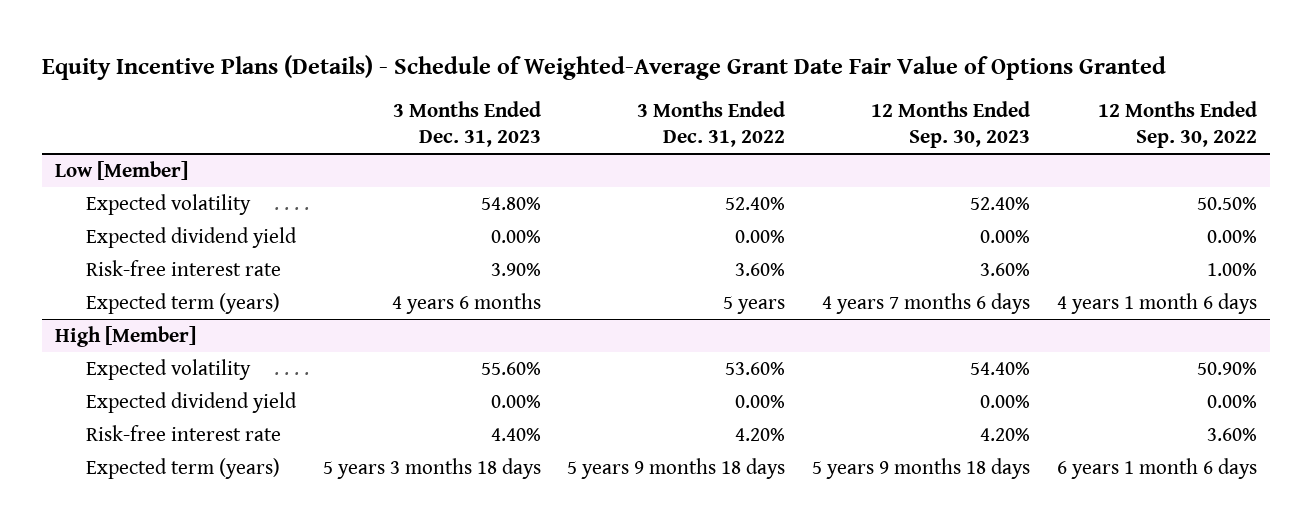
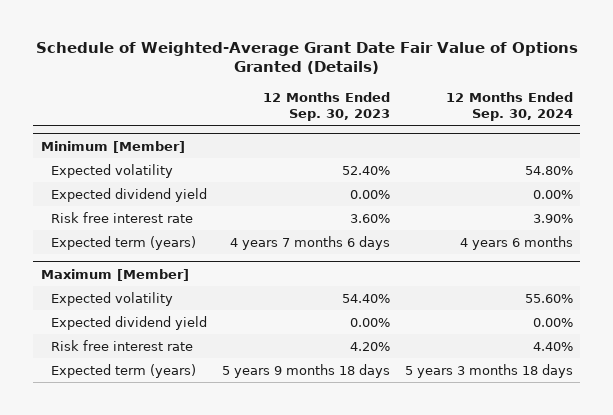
[42,54,1167,80] Equity Incentive Plans (Details) - Schedule of Weighted-Average Grant Date Fair Value of Options Granted -> [35,41,578,75] Schedule of Weighted-Average Grant Date Fair Value of Options Granted (Details)
[392,101,541,147] 3 Months Ended Dec. 31, 2023 -> none
[637,101,786,147] 3 Months Ended Dec. 31, 2022 -> none
[1097,101,1257,148] 12 Months Ended Sep. 30, 2022 -> none
none -> [445,91,573,121] 12 Months Ended Sep. 30, 2024
[55,161,189,181] Low [Member] -> [40,140,185,153] Minimum [Member]
[85,260,281,277] Risk-free interest rate -> [51,211,194,223] Risk free interest rate
[55,326,197,348] High [Member] -> [40,268,189,281] Maximum [Member]
[85,425,281,442] Risk-free interest rate -> [51,339,194,351] Risk free interest rate

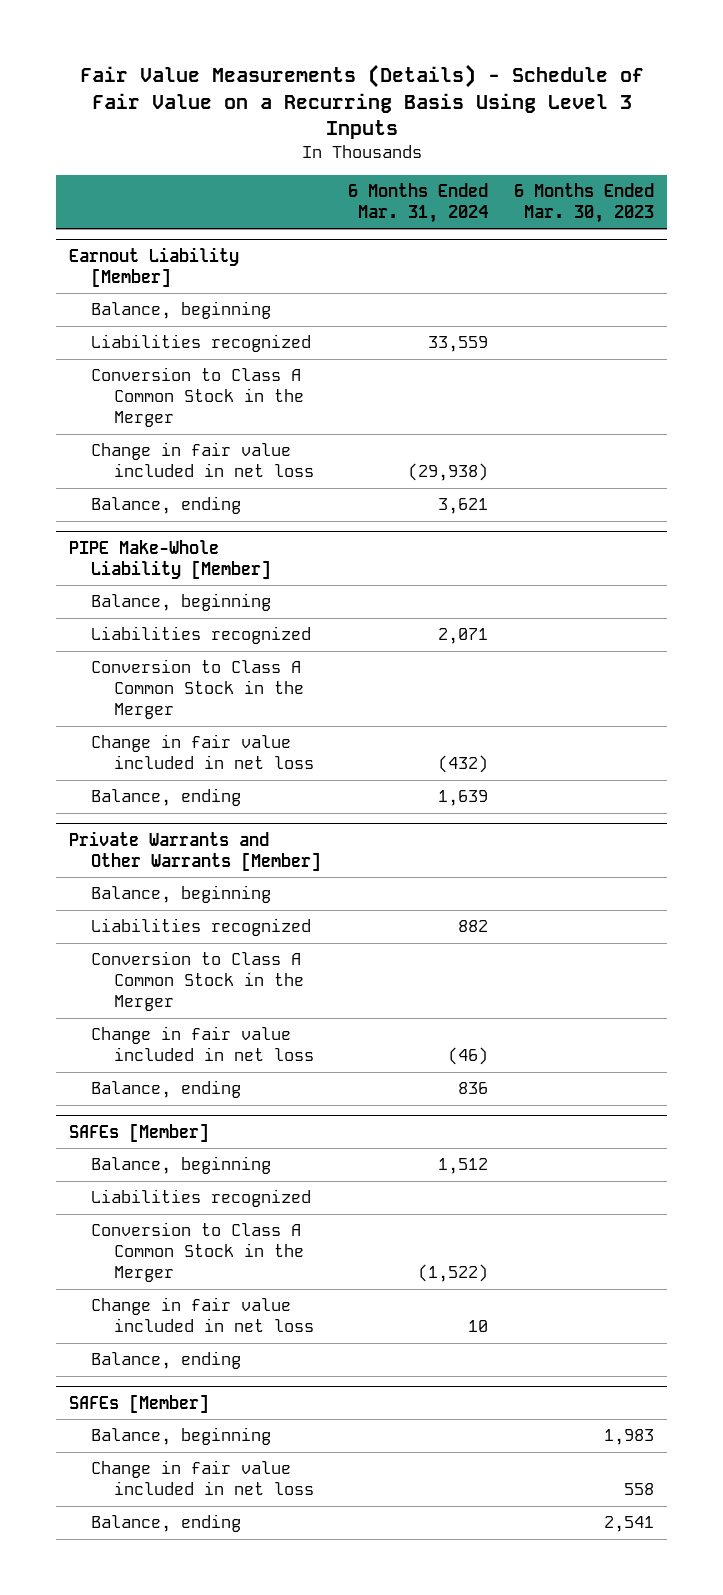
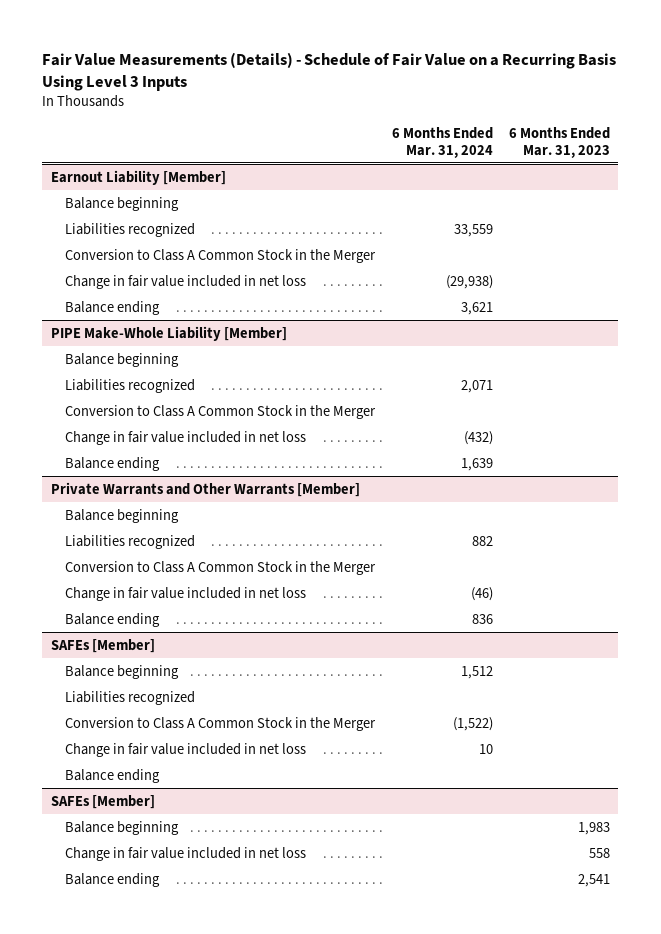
[513,182,654,223] 6 Months Ended Mar. 30, 2023 -> none
none -> [509,126,611,158] 6 Months Ended Mar. 31, 2023
[91,301,272,320] Balance, beginning -> [65,196,180,211] Balance beginning
[91,496,242,515] Balance, ending -> [65,300,161,315] Balance ending
[91,593,272,612] Balance, beginning -> [65,352,180,367] Balance beginning
[91,788,242,807] Balance, ending -> [65,456,161,471] Balance ending
[91,885,272,904] Balance, beginning -> [65,508,180,523] Balance beginning
[91,1080,242,1099] Balance, ending -> [65,612,161,627] Balance ending
[91,1156,272,1175] Balance, beginning -> [65,664,180,679] Balance beginning
[91,1351,242,1370] Balance, ending -> [65,768,161,783] Balance ending
[91,1427,272,1446] Balance, beginning -> [65,820,180,835] Balance beginning
[91,1514,242,1533] Balance, ending -> [65,872,161,887] Balance ending

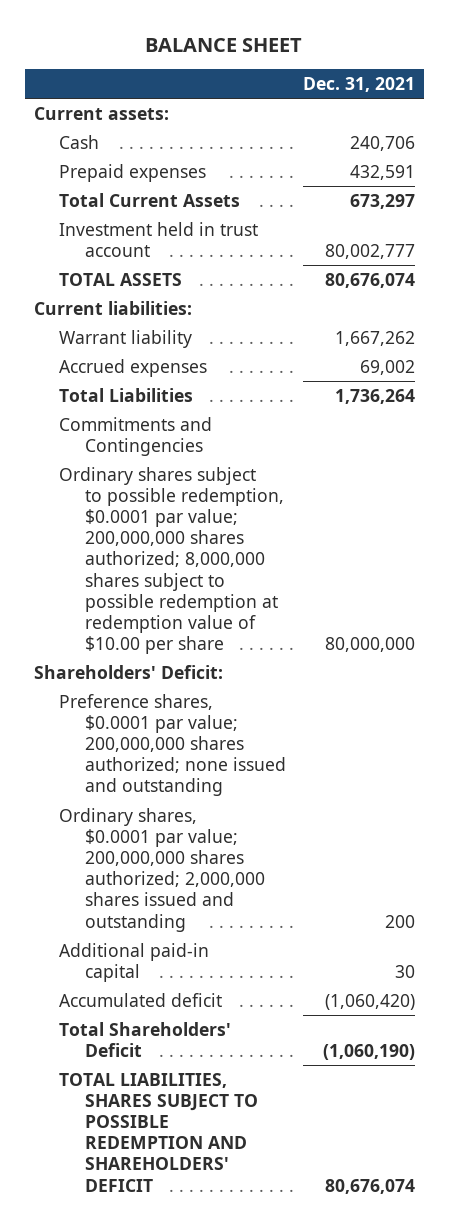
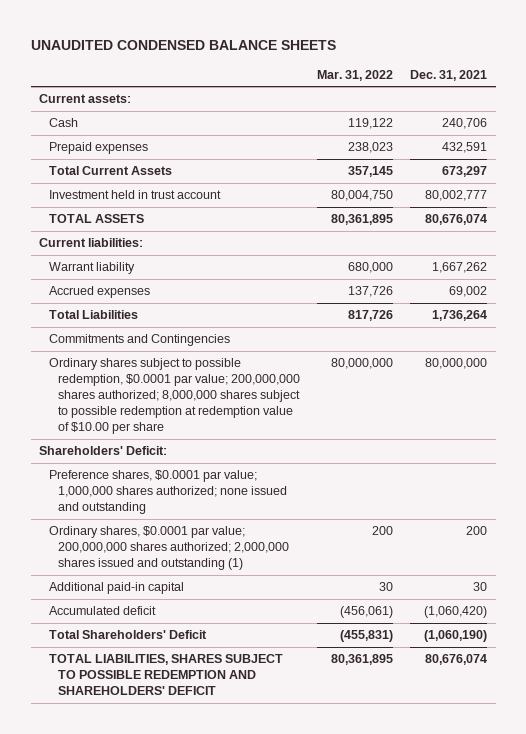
[145,37,303,52] BALANCE SHEET -> [30,39,336,50] UNAUDITED CONDENSED BALANCE SHEETS
none -> [317,69,394,81] Mar. 31, 2022
[59,693,286,797] Preference shares, $0.0001 par value; 200,000,000 shares authorized; none issued and outstanding -> [48,470,288,515] Preference shares, $0.0001 par value; 1,000,000 shares authorized; none issued and outstanding
[59,807,265,932] Ordinary shares, $0.0001 par value; 200,000,000 shares authorized; 2,000,000 shares issued and outstanding -> [48,526,290,571] Ordinary shares, $0.0001 par value; 200,000,000 shares authorized; 2,000,000 shares issued and outstanding (1)

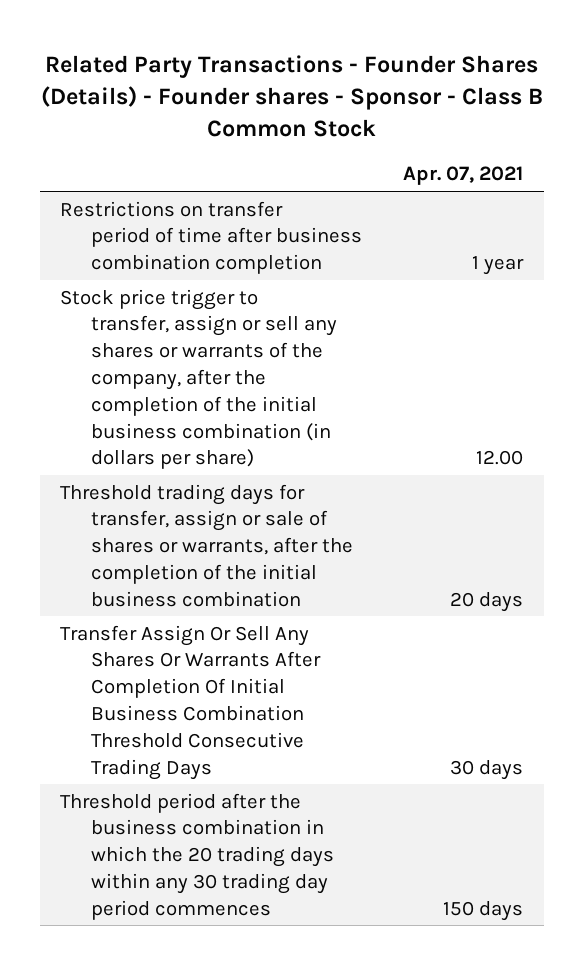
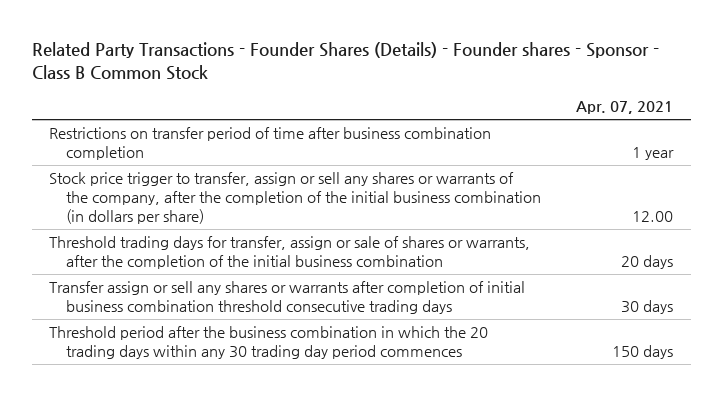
[60,624,322,780] Transfer Assign Or Sell Any Shares Or Warrants After Completion Of Initial Business Combination Threshold Consecutive Trading Days -> [49,281,526,315] Transfer assign or sell any shares or warrants after completion of initial business combination threshold consecutive trading days

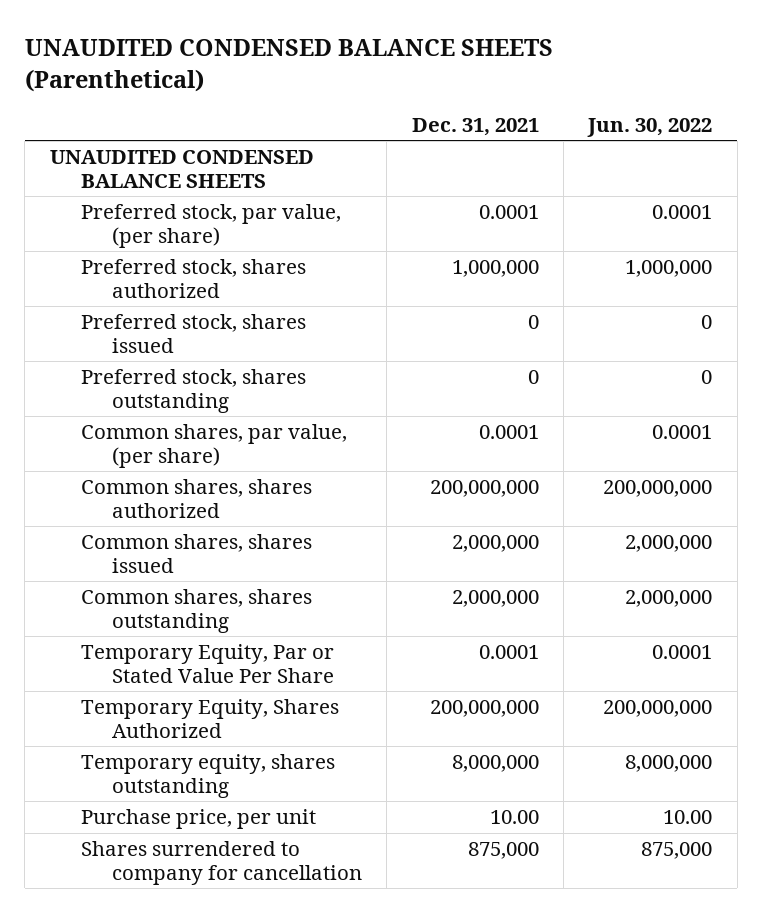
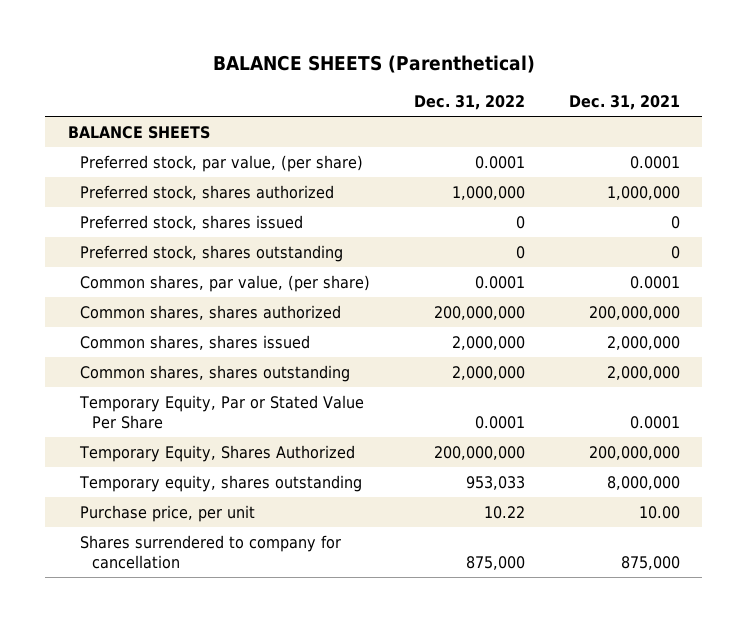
[24,39,553,93] UNAUDITED CONDENSED BALANCE SHEETS (Parenthetical) -> [212,55,535,74] BALANCE SHEETS (Parenthetical)
[587,117,713,137] Jun. 30, 2022 -> none
none -> [413,95,525,111] Dec. 31, 2022
[49,150,314,188] UNAUDITED CONDENSED BALANCE SHEETS -> [67,125,210,139] BALANCE SHEETS

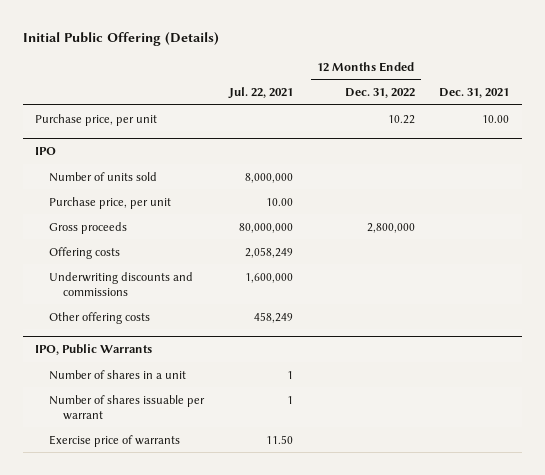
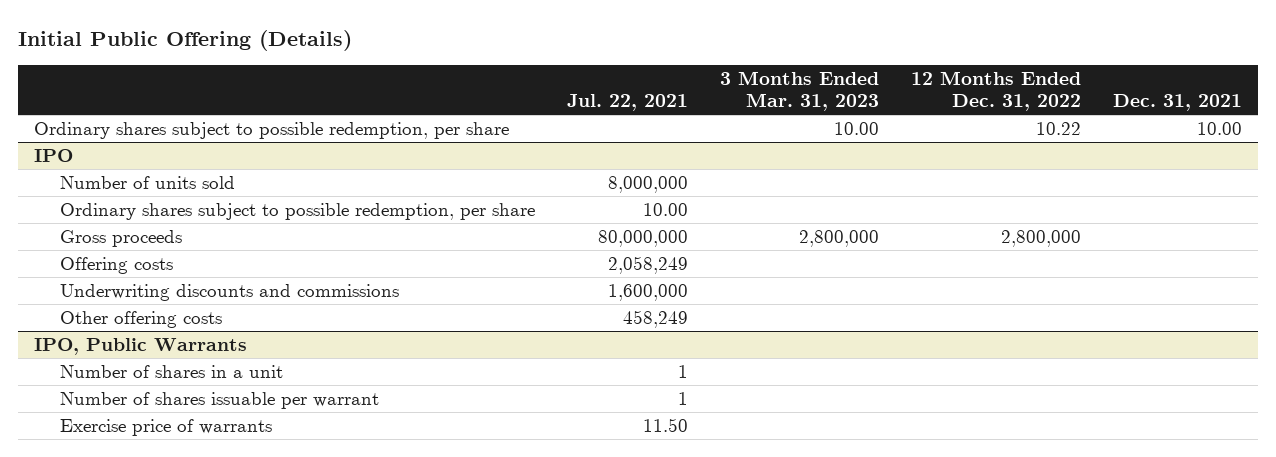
none -> [720,70,880,112] 3 Months Ended Mar. 31, 2023
[35,113,158,126] Purchase price, per unit -> [33,121,509,139] Ordinary shares subject to possible redemption, per share
[49,196,172,209] Purchase price, per unit -> [60,202,536,220] Ordinary shares subject to possible redemption, per share

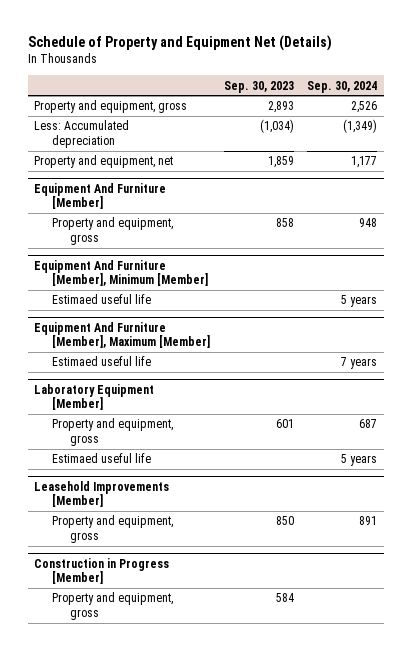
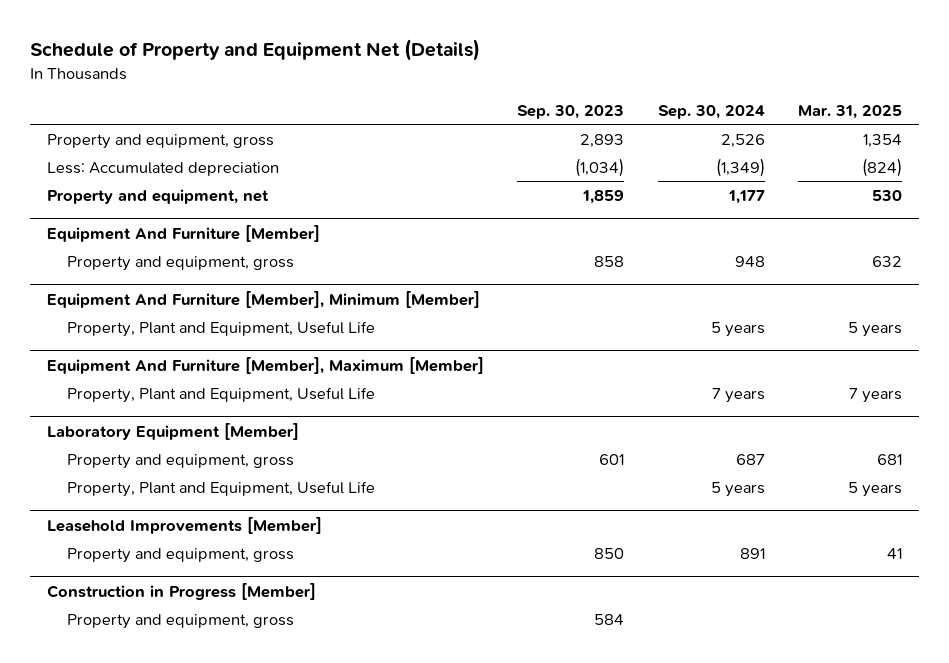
none -> [797,104,902,119] Mar. 31, 2025
[52,294,152,305] Estimaed useful life -> [66,320,375,337] Property, Plant and Equipment, Useful Life
[52,356,152,367] Estimaed useful life -> [66,386,375,403] Property, Plant and Equipment, Useful Life
[52,453,152,464] Estimaed useful life -> [66,480,375,497] Property, Plant and Equipment, Useful Life

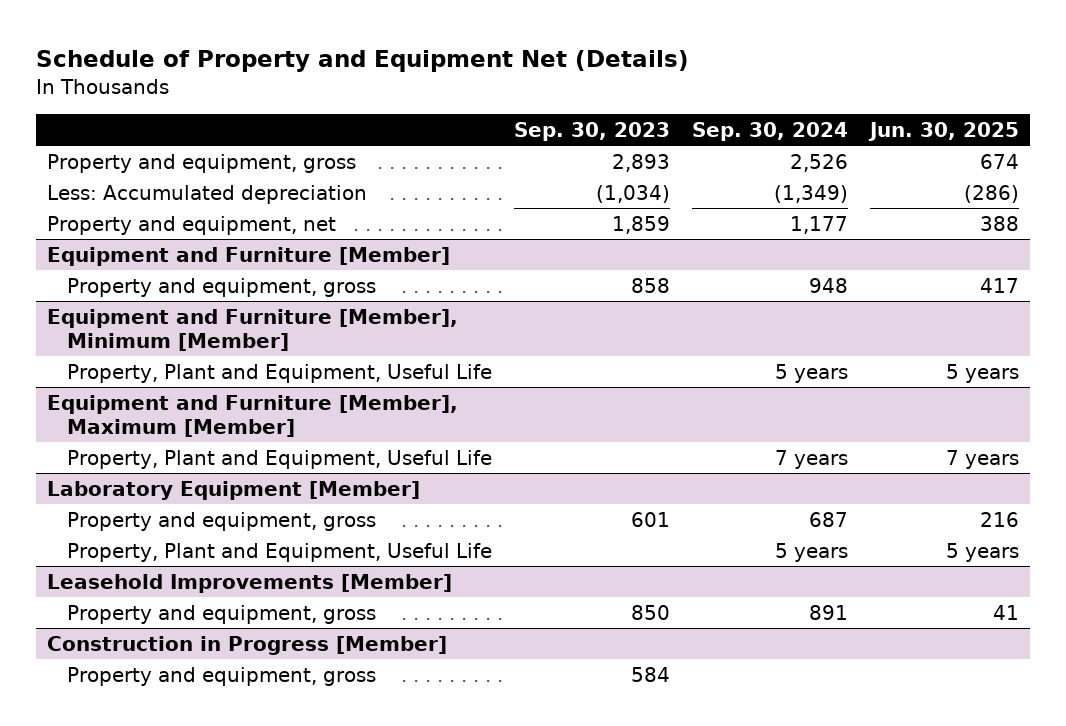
[797,104,902,119] Mar. 31, 2025 -> none
none -> [867,122,1019,142] Jun. 30, 2025
[46,224,320,242] Equipment And Furniture [Member] -> [46,246,450,266] Equipment and Furniture [Member]
[46,290,480,308] Equipment And Furniture [Member], Minimum [Member] -> [46,308,458,352] Equipment and Furniture [Member], Minimum [Member]
[46,356,484,374] Equipment And Furniture [Member], Maximum [Member] -> [46,394,458,438] Equipment and Furniture [Member], Maximum [Member]

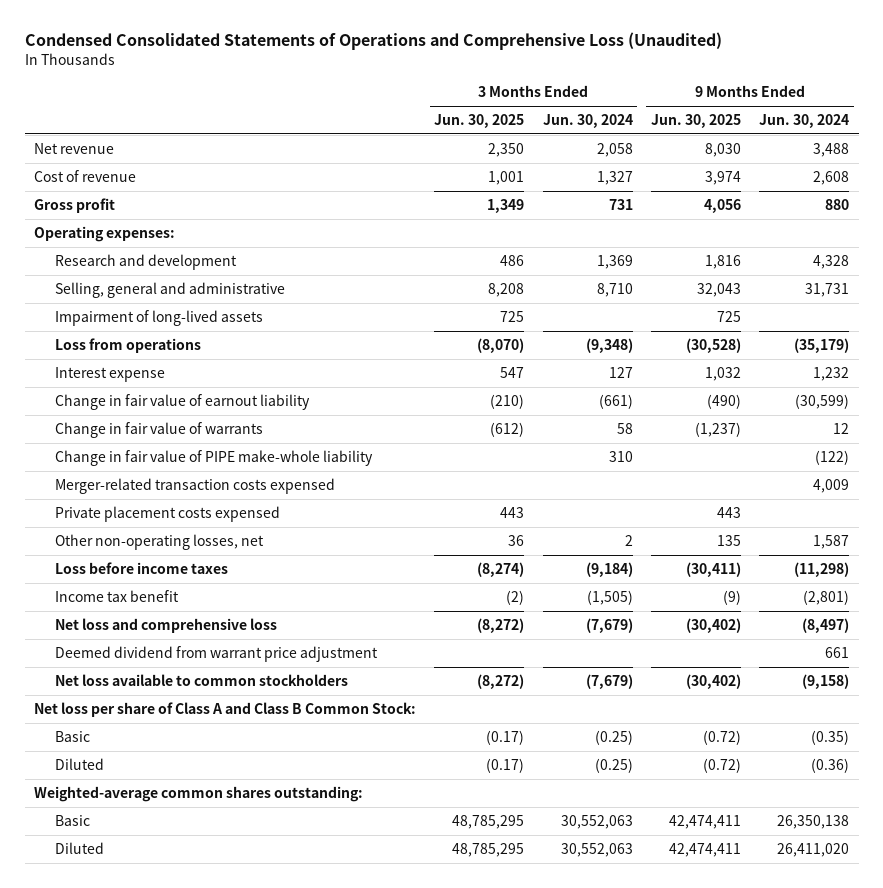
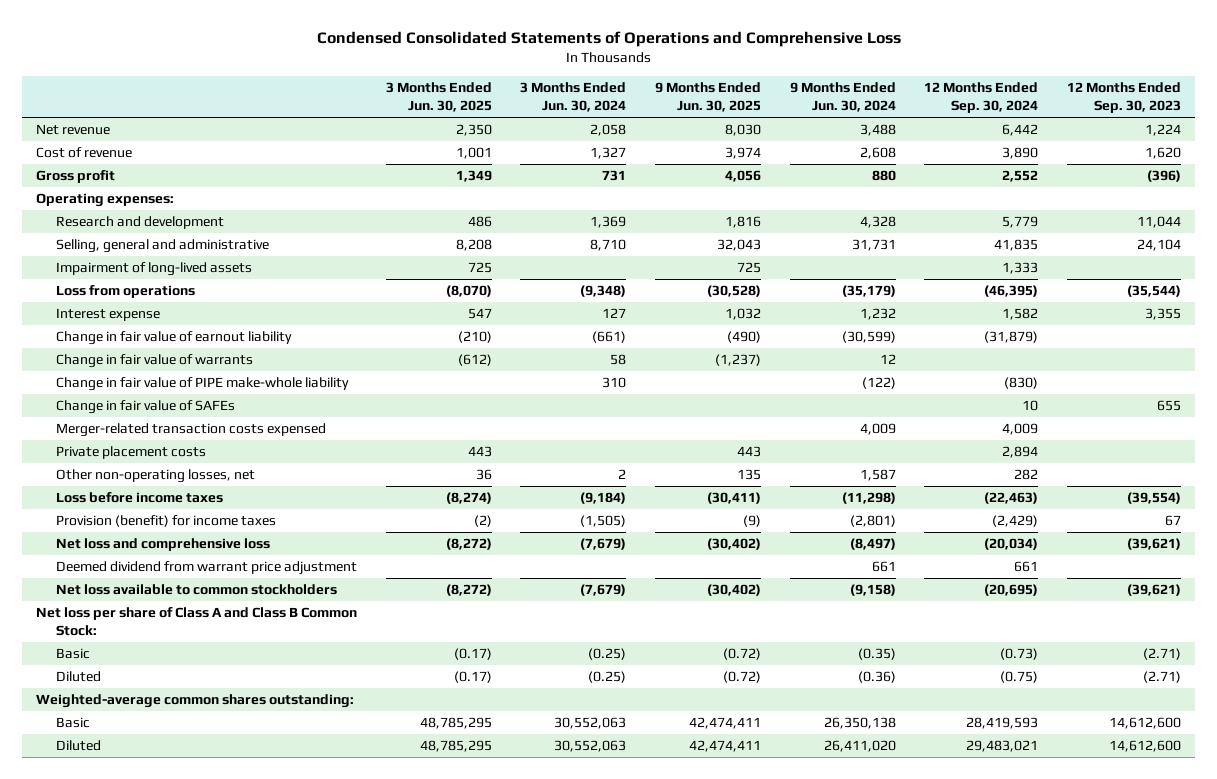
[24,32,722,51] Condensed Consolidated Statements of Operations and Comprehensive Loss (Unaudited) -> [316,31,901,48] Condensed Consolidated Statements of Operations and Comprehensive Loss
none -> [924,82,1039,114] 12 Months Ended Sep. 30, 2024
none -> [1067,82,1182,114] 12 Months Ended Sep. 30, 2023
none -> [56,400,236,415] Change in fair value of SAFEs
[55,505,281,522] Private placement costs expensed -> [56,446,207,460] Private placement costs
[55,589,180,602] Income tax benefit -> [56,515,277,528] Provision (benefit) for income taxes

